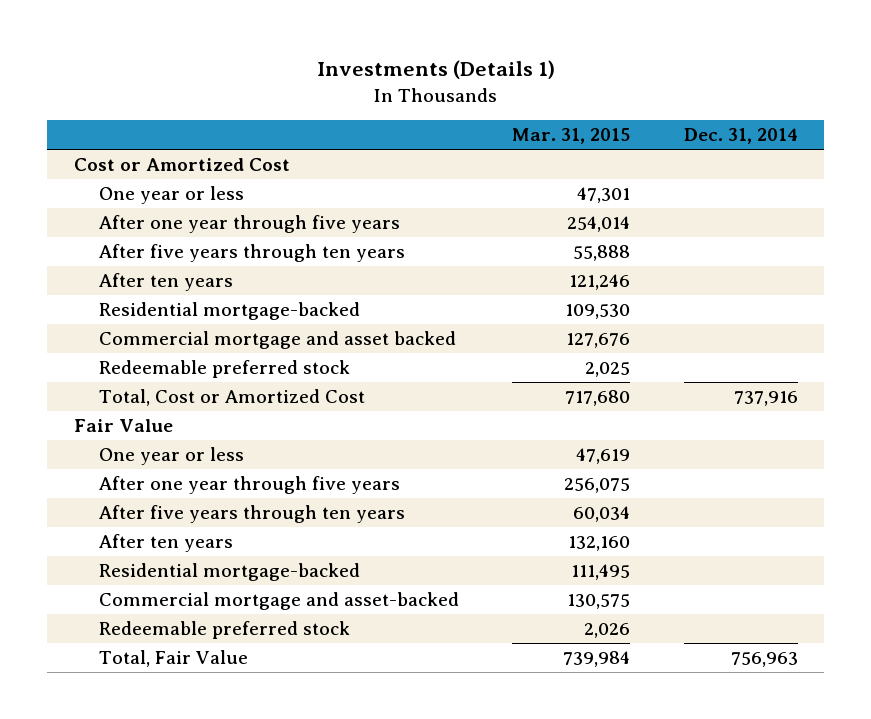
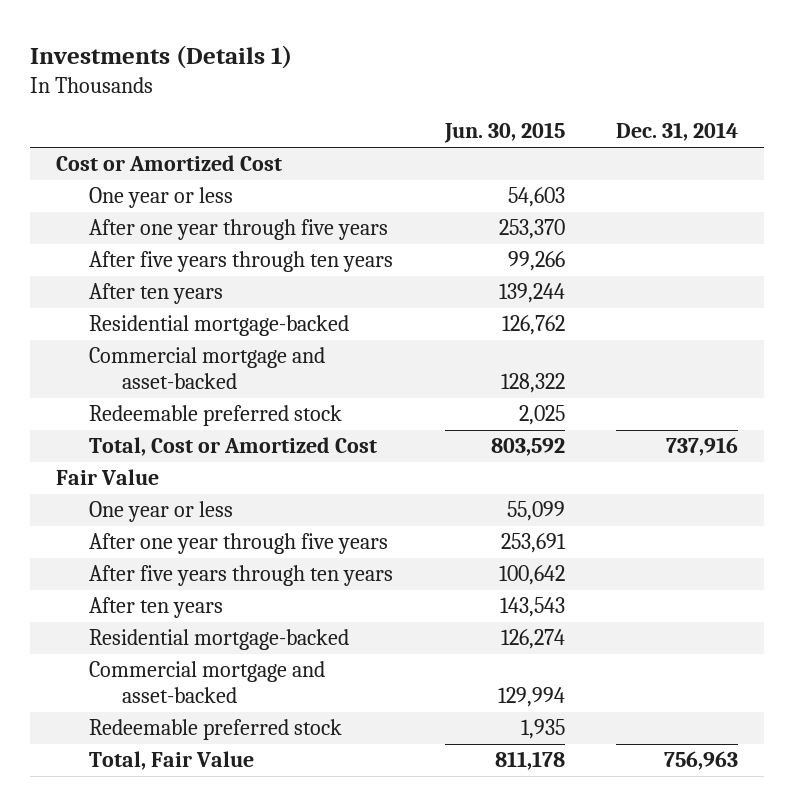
[512,128,631,145] Mar. 31, 2015 -> none
none -> [443,122,565,144] Jun. 30, 2015
[98,330,456,349] Commercial mortgage and asset backed -> [88,347,325,390] Commercial mortgage and asset-backed

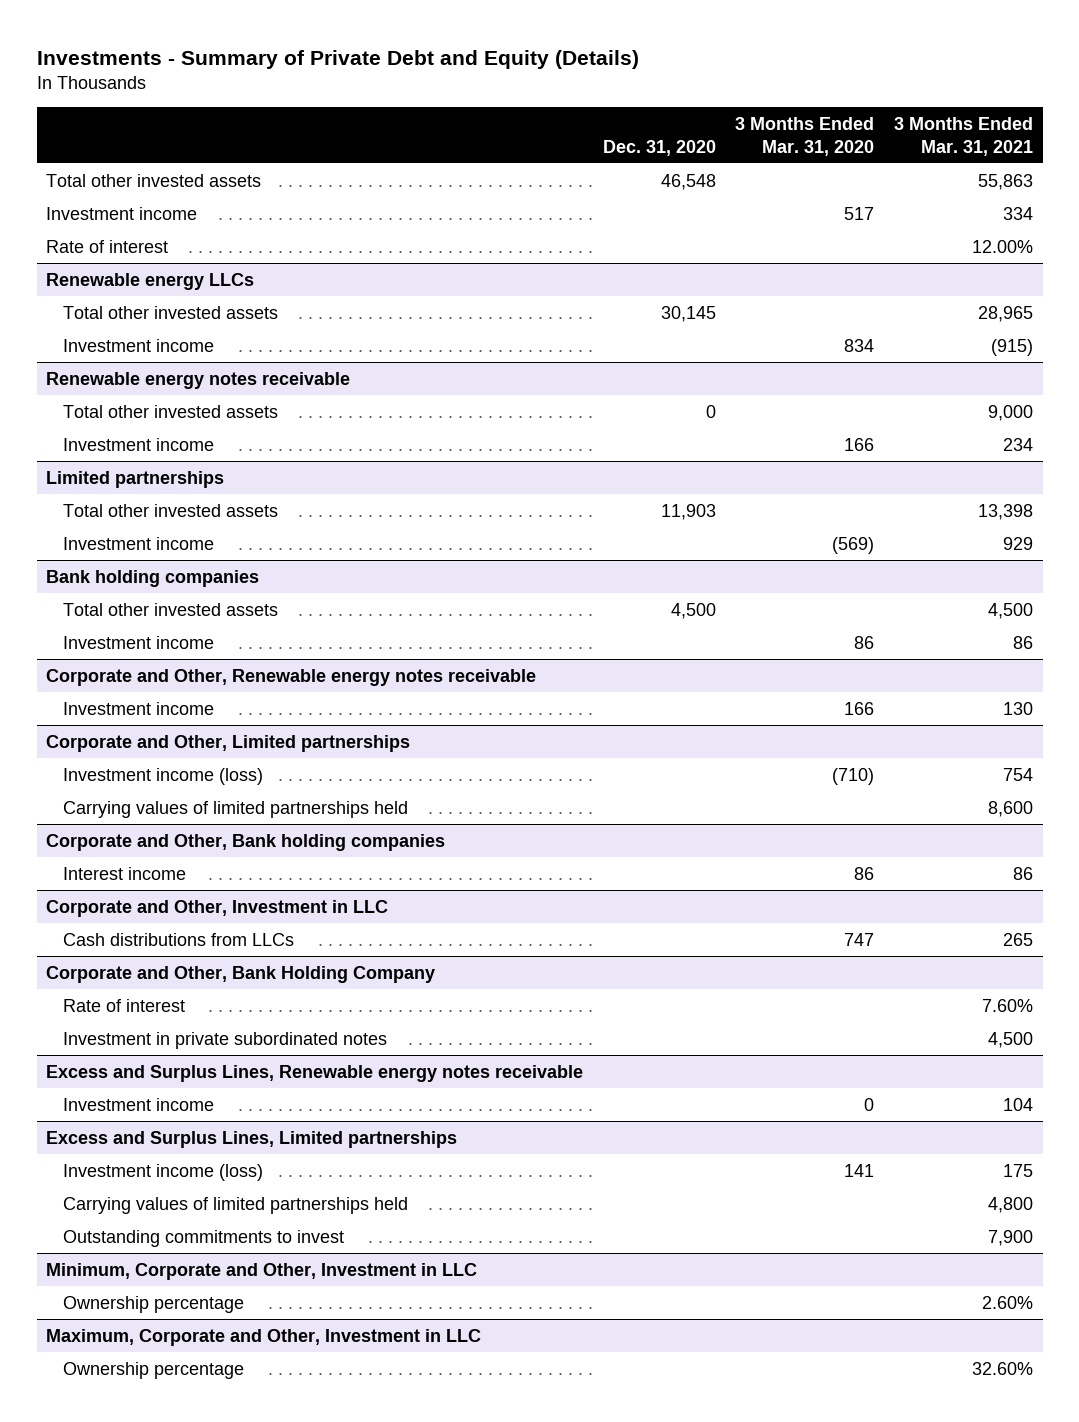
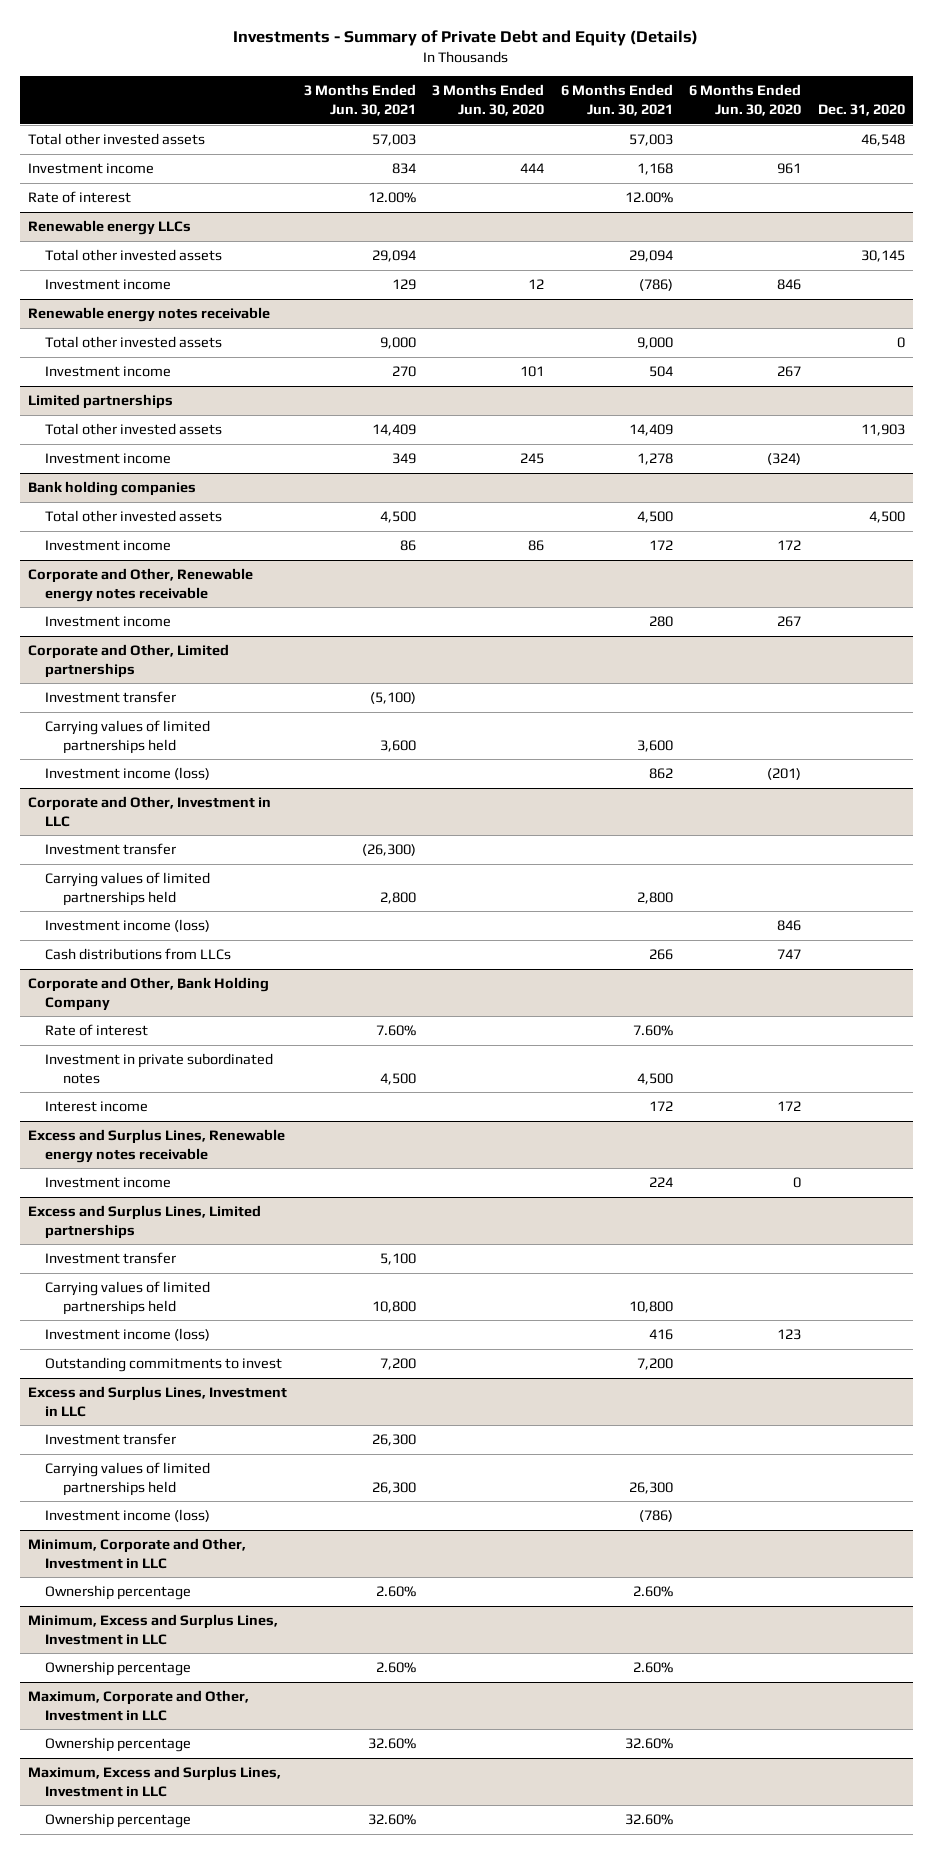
[735,116,875,156] 3 Months Ended Mar. 31, 2020 -> none
[893,116,1033,156] 3 Months Ended Mar. 31, 2021 -> none
none -> [303,84,416,116] 3 Months Ended Jun. 30, 2021
none -> [432,84,545,116] 3 Months Ended Jun. 30, 2020
none -> [560,84,673,116] 6 Months Ended Jun. 30, 2021
none -> [689,84,802,116] 6 Months Ended Jun. 30, 2020
none -> [45,691,177,704] Investment transfer
[46,833,446,851] Corporate and Other, Bank holding companies -> none
[62,866,186,880] Interest income -> none
[62,767,263,785] Investment income (loss) -> [45,767,211,781] Investment income (loss)
none -> [45,843,177,856] Investment transfer
none -> [45,872,211,906] Carrying values of limited partnerships held
none -> [45,919,211,933] Investment income (loss)
none -> [45,1101,149,1113] Interest income
none -> [45,1252,177,1265] Investment transfer
[62,1163,263,1181] Investment income (loss) -> [45,1328,211,1342] Investment income (loss)
none -> [27,1386,287,1417] Excess and Surplus Lines, Investment in LLC
none -> [45,1433,177,1446] Investment transfer
none -> [45,1462,211,1496] Carrying values of limited partnerships held
none -> [45,1509,211,1523] Investment income (loss)
none -> [27,1614,278,1645] Minimum, Excess and Surplus Lines, Investment in LLC
none -> [45,1661,192,1677] Ownership percentage
none -> [27,1766,281,1797] Maximum, Excess and Surplus Lines, Investment in LLC
none -> [45,1813,192,1829] Ownership percentage

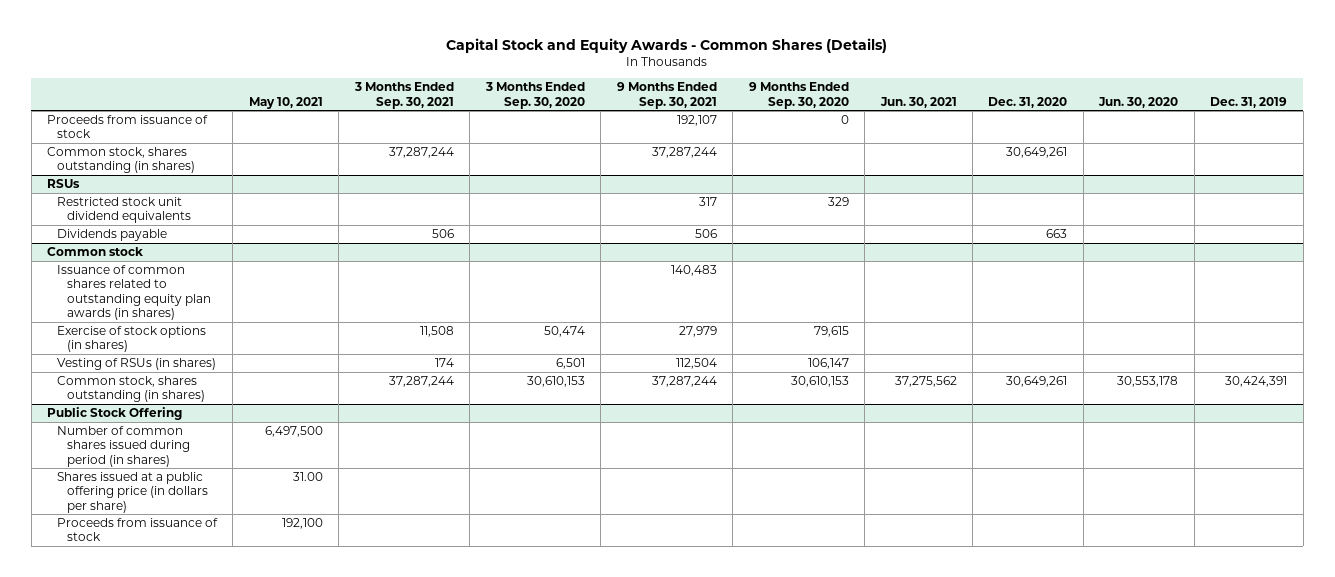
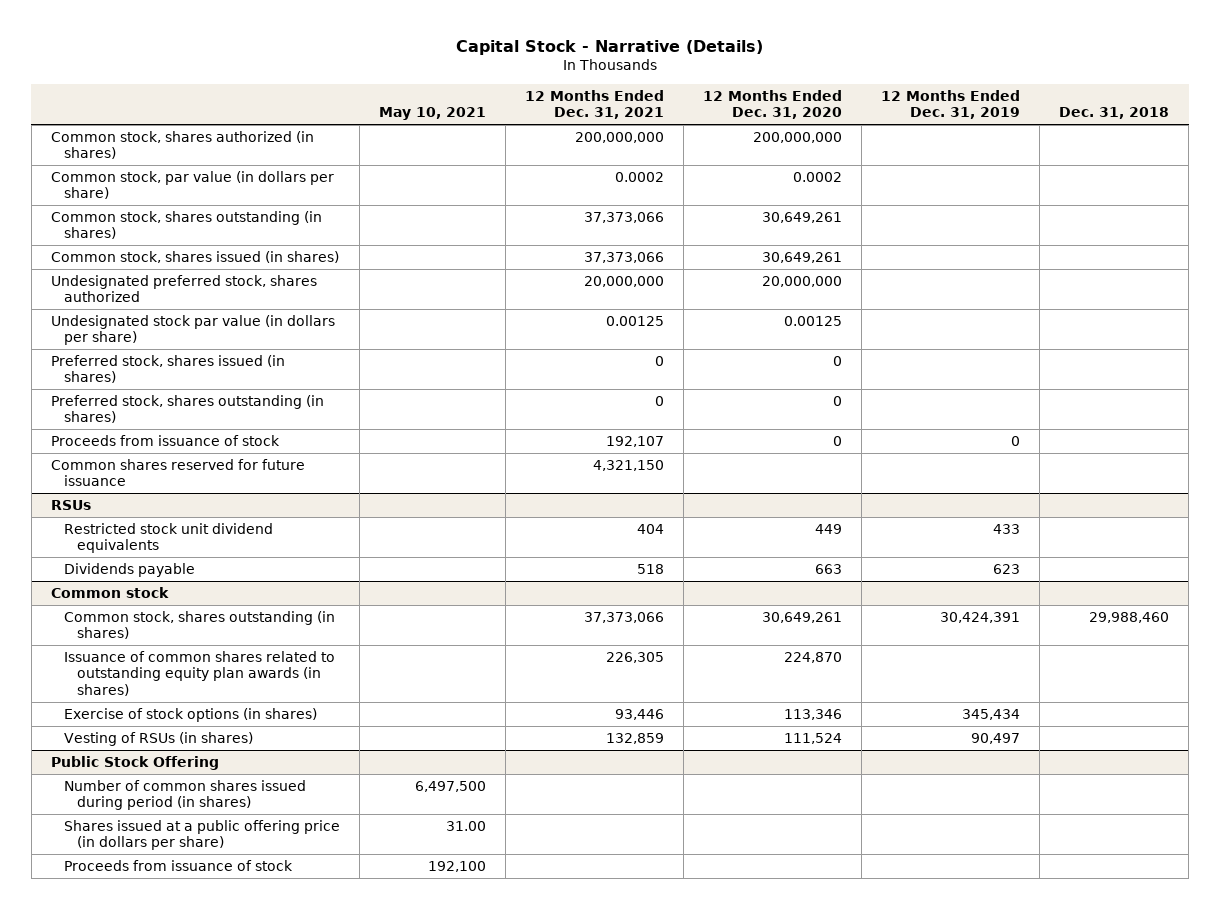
[446,37,888,53] Capital Stock and Equity Awards - Common Shares (Details) -> [456,40,764,56] Capital Stock - Narrative (Details)
[353,82,454,109] 3 Months Ended Sep. 30, 2021 -> none
[484,82,585,109] 3 Months Ended Sep. 30, 2020 -> none
[616,82,717,109] 9 Months Ended Sep. 30, 2021 -> none
[748,82,849,109] 9 Months Ended Sep. 30, 2020 -> none
[879,96,957,108] Jun. 30, 2021 -> none
[988,96,1068,108] Dec. 31, 2020 -> none
[1098,96,1179,108] Jun. 30, 2020 -> none
[1210,96,1288,108] Dec. 31, 2019 -> none
none -> [524,89,664,119] 12 Months Ended Dec. 31, 2021
none -> [703,89,843,119] 12 Months Ended Dec. 31, 2020
none -> [881,89,1021,119] 12 Months Ended Dec. 31, 2019
none -> [1059,106,1170,119] Dec. 31, 2018
none -> [50,130,314,160] Common stock, shares authorized (in shares)
none -> [50,170,334,200] Common stock, par value (in dollars per share)
none -> [50,250,339,263] Common stock, shares issued (in shares)
none -> [50,274,317,303] Undesignated preferred stock, shares authorized
none -> [50,314,335,346] Undesignated stock par value (in dollars per share)
none -> [50,354,285,384] Preferred stock, shares issued (in shares)
none -> [50,394,324,424] Preferred stock, shares outstanding (in shares)
[47,114,209,139] Proceeds from issuance of stock -> [50,434,280,446] Proceeds from issuance of stock
none -> [50,458,305,487] Common shares reserved for future issuance
[56,375,205,403] Common stock, shares outstanding (in shares) -> [63,610,335,640] Common stock, shares outstanding (in shares)

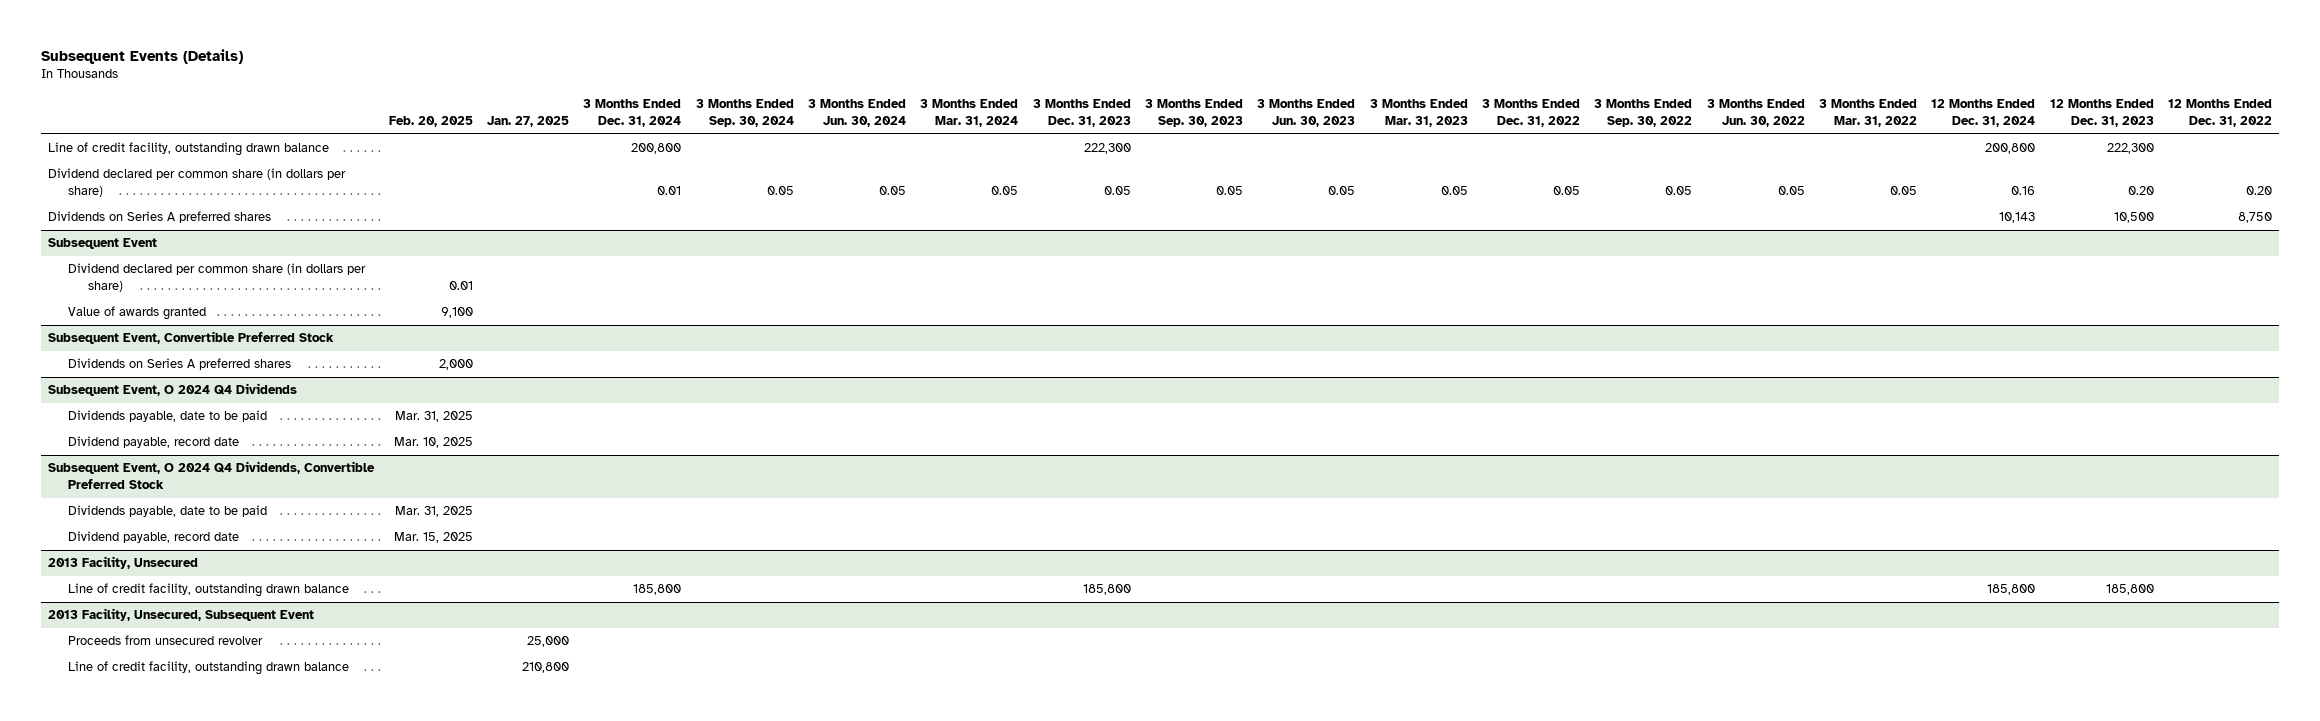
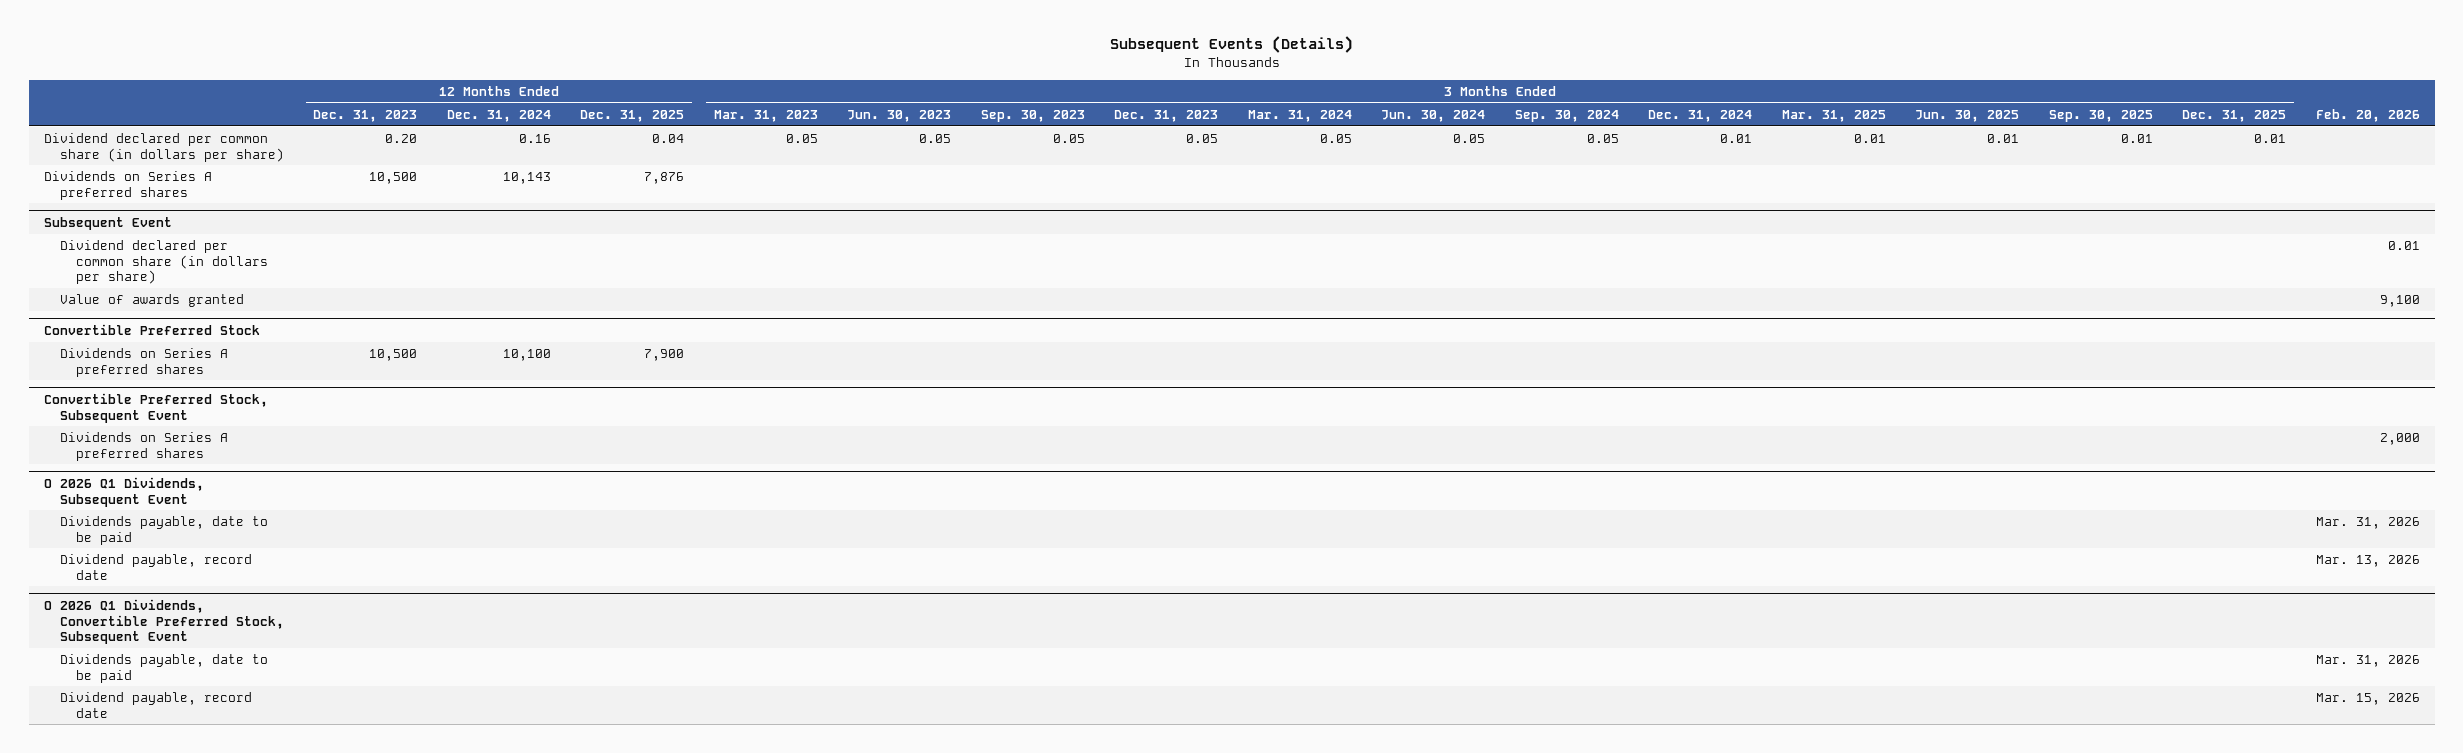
[388,115,473,127] Feb. 20, 2025 -> none
[486,115,569,127] Jan. 27, 2025 -> none
[1481,99,1580,127] 3 Months Ended Dec. 31, 2022 -> none
[1594,99,1693,127] 3 Months Ended Sep. 30, 2022 -> none
[1706,99,1805,127] 3 Months Ended Jun. 30, 2022 -> none
[1818,99,1917,127] 3 Months Ended Mar. 31, 2022 -> none
[2167,99,2272,127] 12 Months Ended Dec. 31, 2022 -> none
none -> [580,109,685,122] Dec. 31, 2025
none -> [1781,109,1886,122] Mar. 31, 2025
none -> [1915,109,2020,122] Jun. 30, 2025
none -> [2048,109,2153,122] Sep. 30, 2025
none -> [2182,109,2287,122] Dec. 31, 2025
none -> [2315,108,2420,122] Feb. 20, 2026
[48,142,330,157] Line of credit facility, outstanding drawn balance -> none
none -> [43,323,260,335] Convertible Preferred Stock
none -> [59,347,228,377] Dividends on Series A preferred shares
[48,331,335,345] Subsequent Event, Convertible Preferred Stock -> [43,392,268,423] Convertible Preferred Stock, Subsequent Event
[48,383,298,397] Subsequent Event, O 2024 Q4 Dividends -> [43,476,204,507] O 2026 Q1 Dividends, Subsequent Event
[48,461,376,489] Subsequent Event, O 2024 Q4 Dividends, Convertible Preferred Stock -> [43,598,284,645] O 2026 Q1 Dividends, Convertible Preferred Stock, Subsequent Event
[48,556,199,570] 2013 Facility, Unsecured -> none
[68,583,350,598] Line of credit facility, outstanding drawn balance -> none
[48,608,315,622] 2013 Facility, Unsecured, Subsequent Event -> none
[68,635,264,646] Proceeds from unsecured revolver -> none
[68,661,350,676] Line of credit facility, outstanding drawn balance -> none

